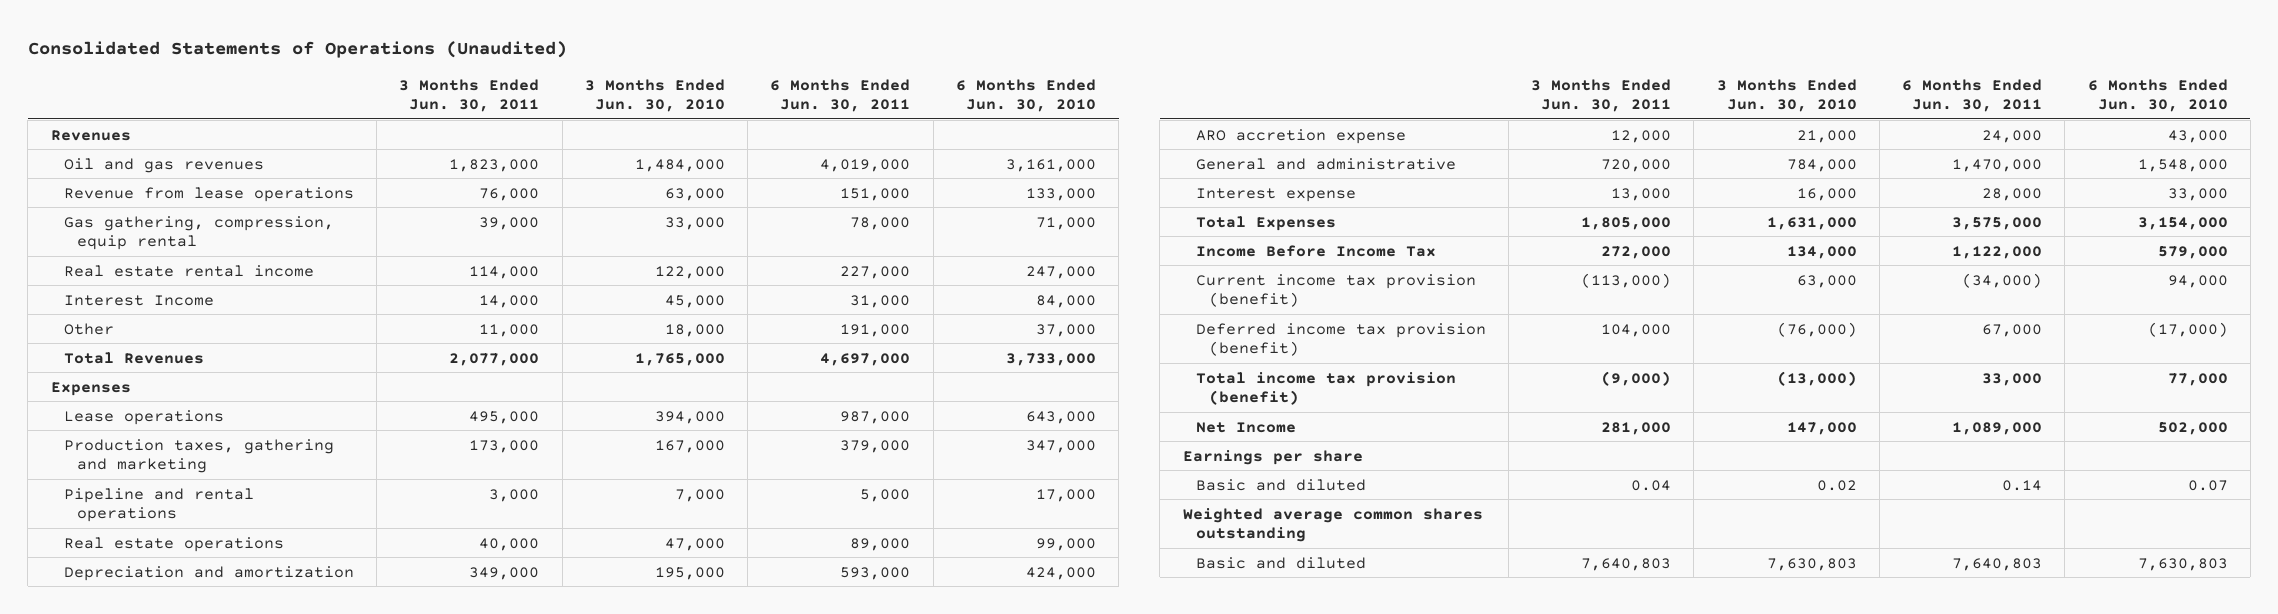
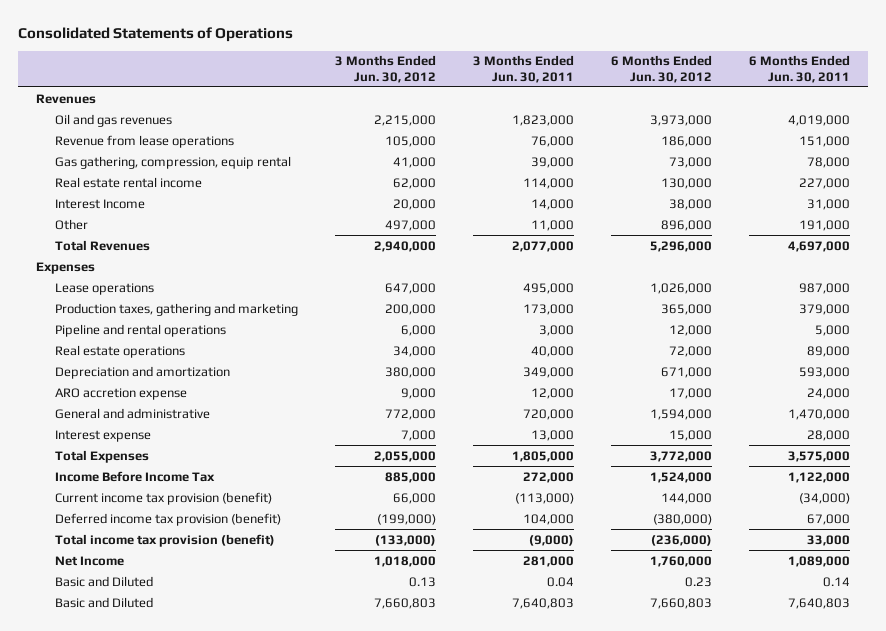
[27,40,567,58] Consolidated Statements of Operations (Unaudited) -> [17,26,293,42] Consolidated Statements of Operations
[584,78,725,112] 3 Months Ended Jun. 30, 2010 -> none
[955,78,1096,112] 6 Months Ended Jun. 30, 2010 -> none
none -> [335,55,437,83] 3 Months Ended Jun. 30, 2012
none -> [610,55,712,83] 6 Months Ended Jun. 30, 2012
[1182,449,1363,465] Earnings per share -> none
[1182,507,1483,542] Weighted average common shares outstanding -> none
[1195,478,1366,491] Basic and diluted -> [55,575,154,587] Basic and Diluted
[1195,556,1366,569] Basic and diluted -> [55,596,154,608] Basic and Diluted

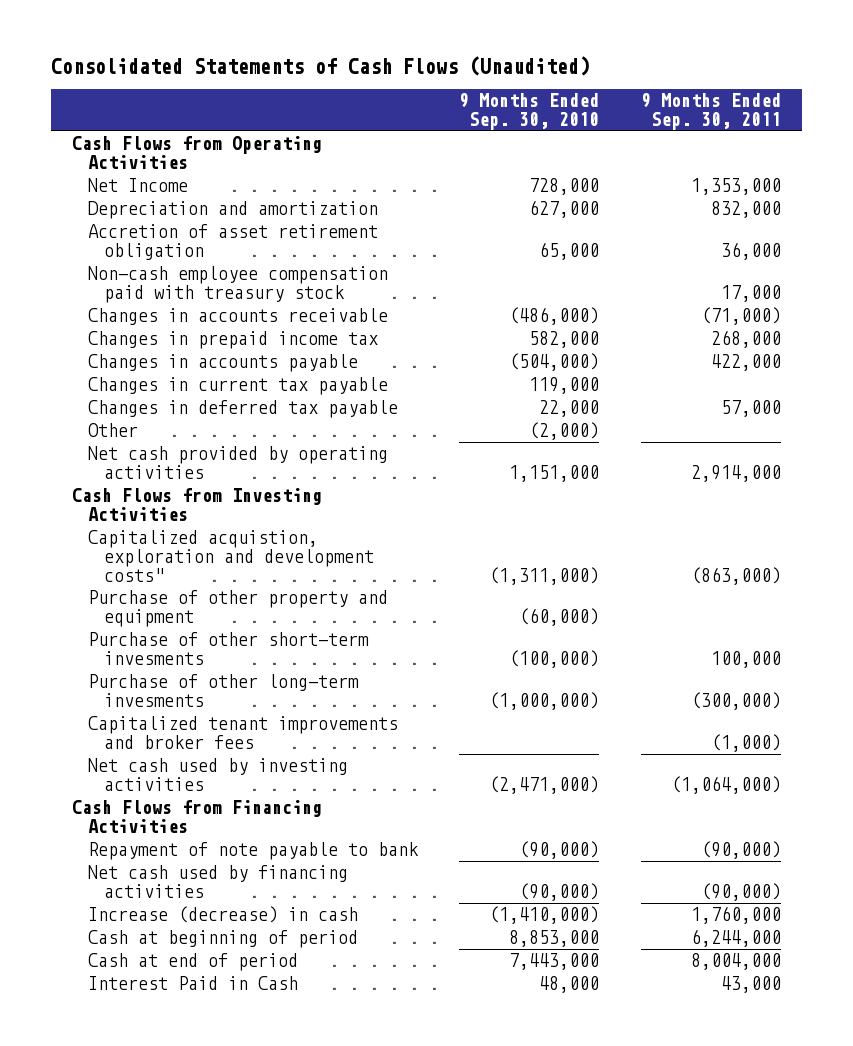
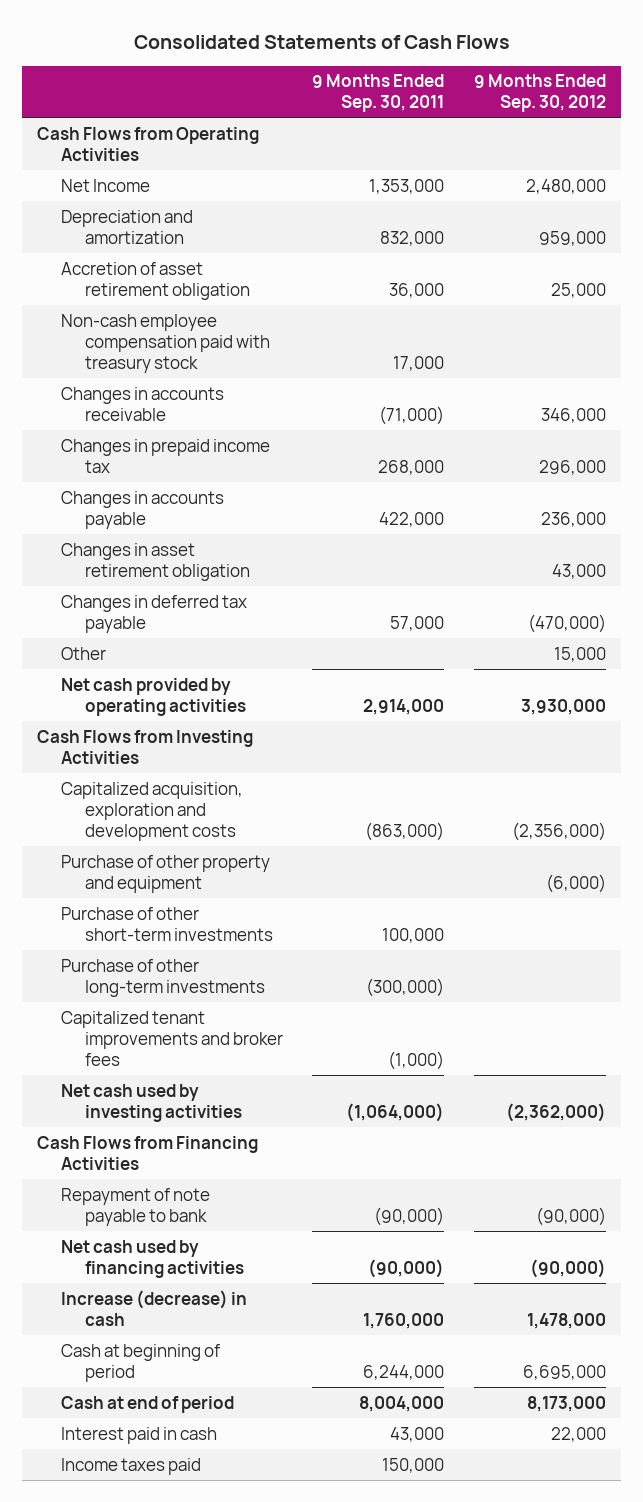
[50,56,590,77] Consolidated Statements of Cash Flows (Unaudited) -> [133,34,510,49] Consolidated Statements of Cash Flows
[459,93,600,131] 9 Months Ended Sep. 30, 2010 -> none
none -> [474,74,607,113] 9 Months Ended Sep. 30, 2012
[87,377,388,396] Changes in current tax payable -> none
none -> [60,542,250,581] Changes in asset retirement obligation
[87,530,375,582] Capitalized acquistion, exploration and development costs" -> [60,781,243,841] Capitalized acquisition, exploration and development costs
[87,632,369,666] Purchase of other short-term invesments -> [60,906,273,941] Purchase of other short-term investments
[87,674,359,708] Purchase of other long-term invesments -> [60,958,265,997] Purchase of other long-term investments
[87,976,298,991] Interest Paid in Cash -> [60,1426,217,1444] Interest paid in cash
none -> [60,1457,201,1475] Income taxes paid

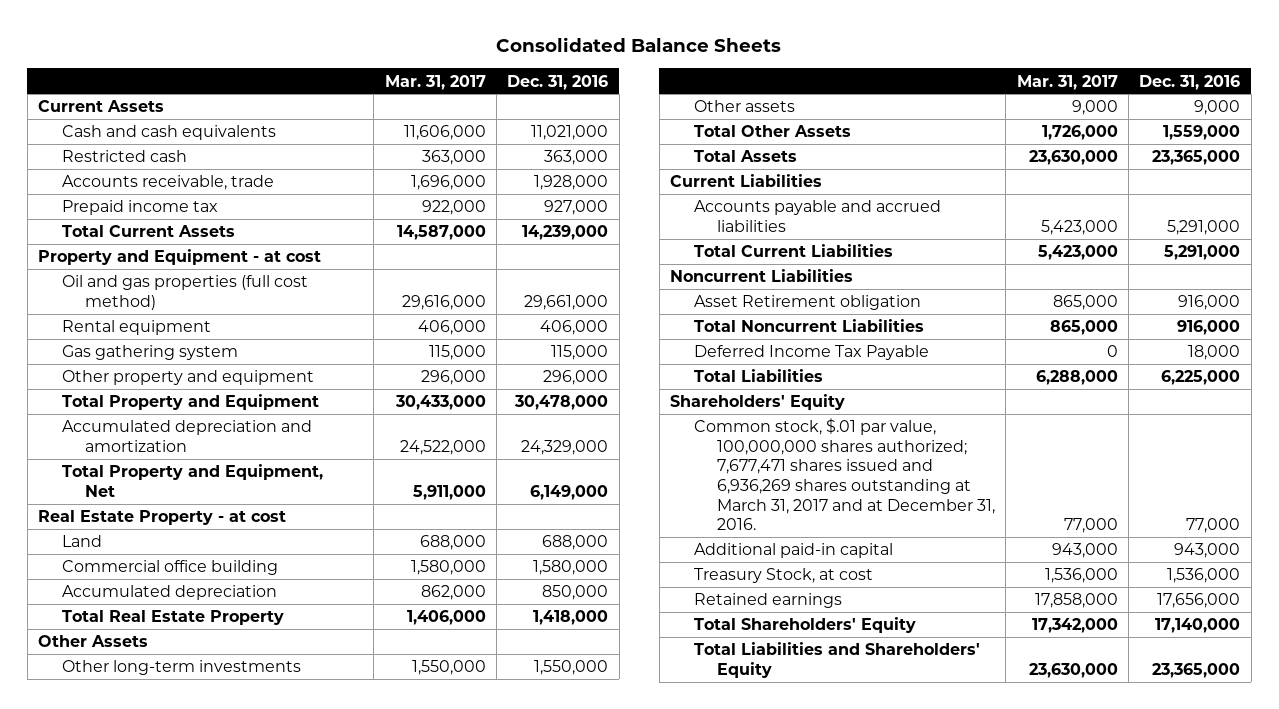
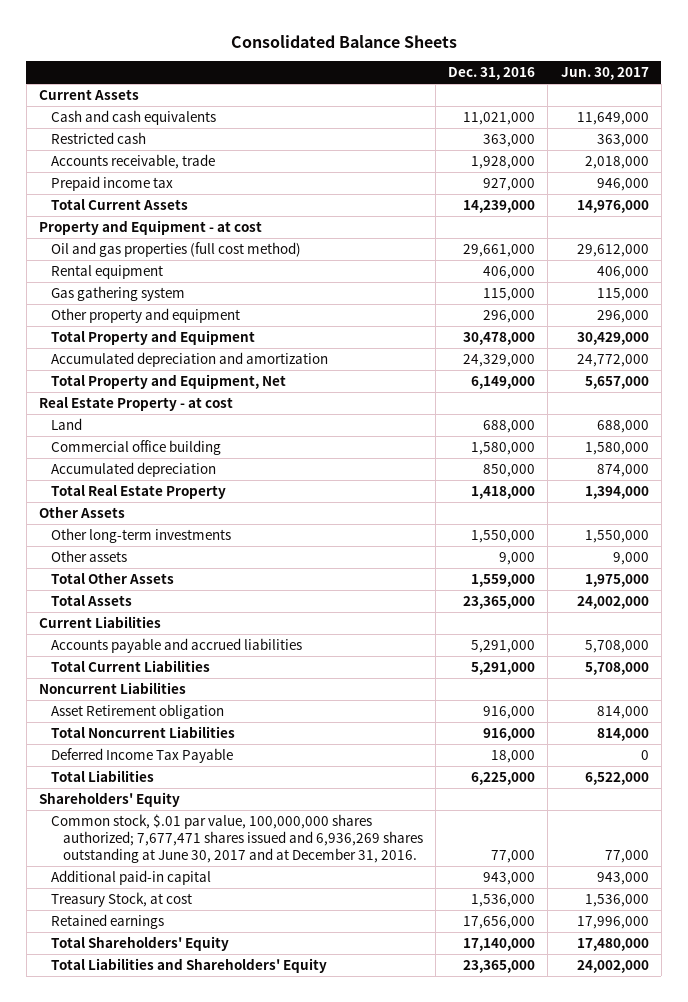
[384,74,486,90] Mar. 31, 2017 -> none
none -> [560,67,649,81] Jun. 30, 2017
[693,418,995,531] Common stock, $.01 par value, 100,000,000 shares authorized; 7,677,471 shares issued and 6,936,269 shares outstanding at March 31, 2017 and at December 31, 2016. -> [50,814,423,864] Common stock, $.01 par value, 100,000,000 shares authorized; 7,677,471 shares issued and 6,936,269 shares outstanding at June 30, 2017 and at December 31, 2016.

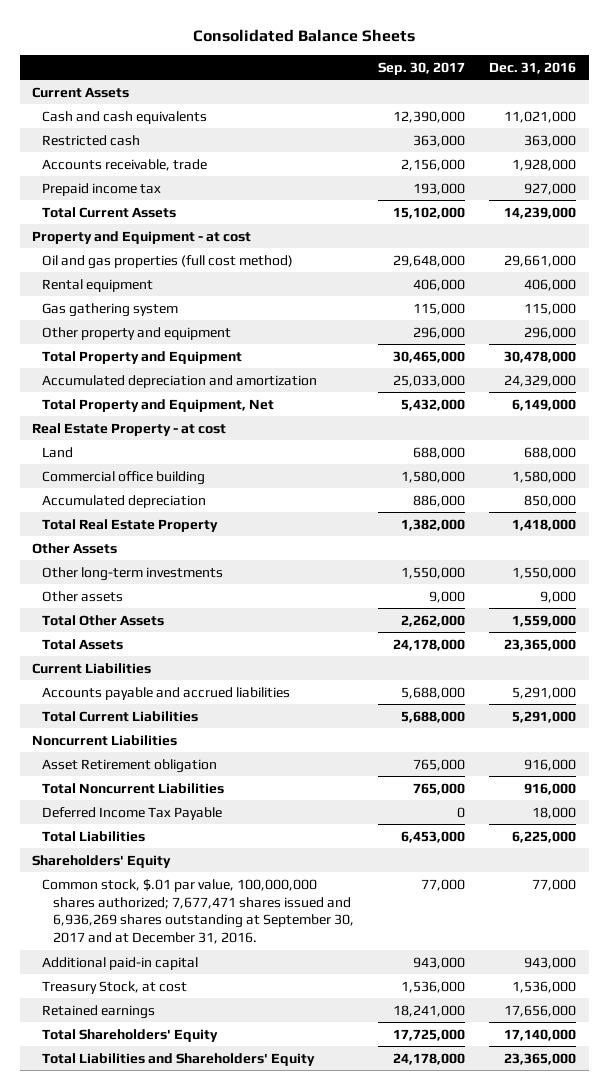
[560,67,649,81] Jun. 30, 2017 -> none
none -> [378,61,466,75] Sep. 30, 2017
[50,814,423,864] Common stock, $.01 par value, 100,000,000 shares authorized; 7,677,471 shares issued and 6,936,269 shares outstanding at June 30, 2017 and at December 31, 2016. -> [42,878,354,945] Common stock, $.01 par value, 100,000,000 shares authorized; 7,677,471 shares issued and 6,936,269 shares outstanding at September 30, 2017 and at December 31, 2016.

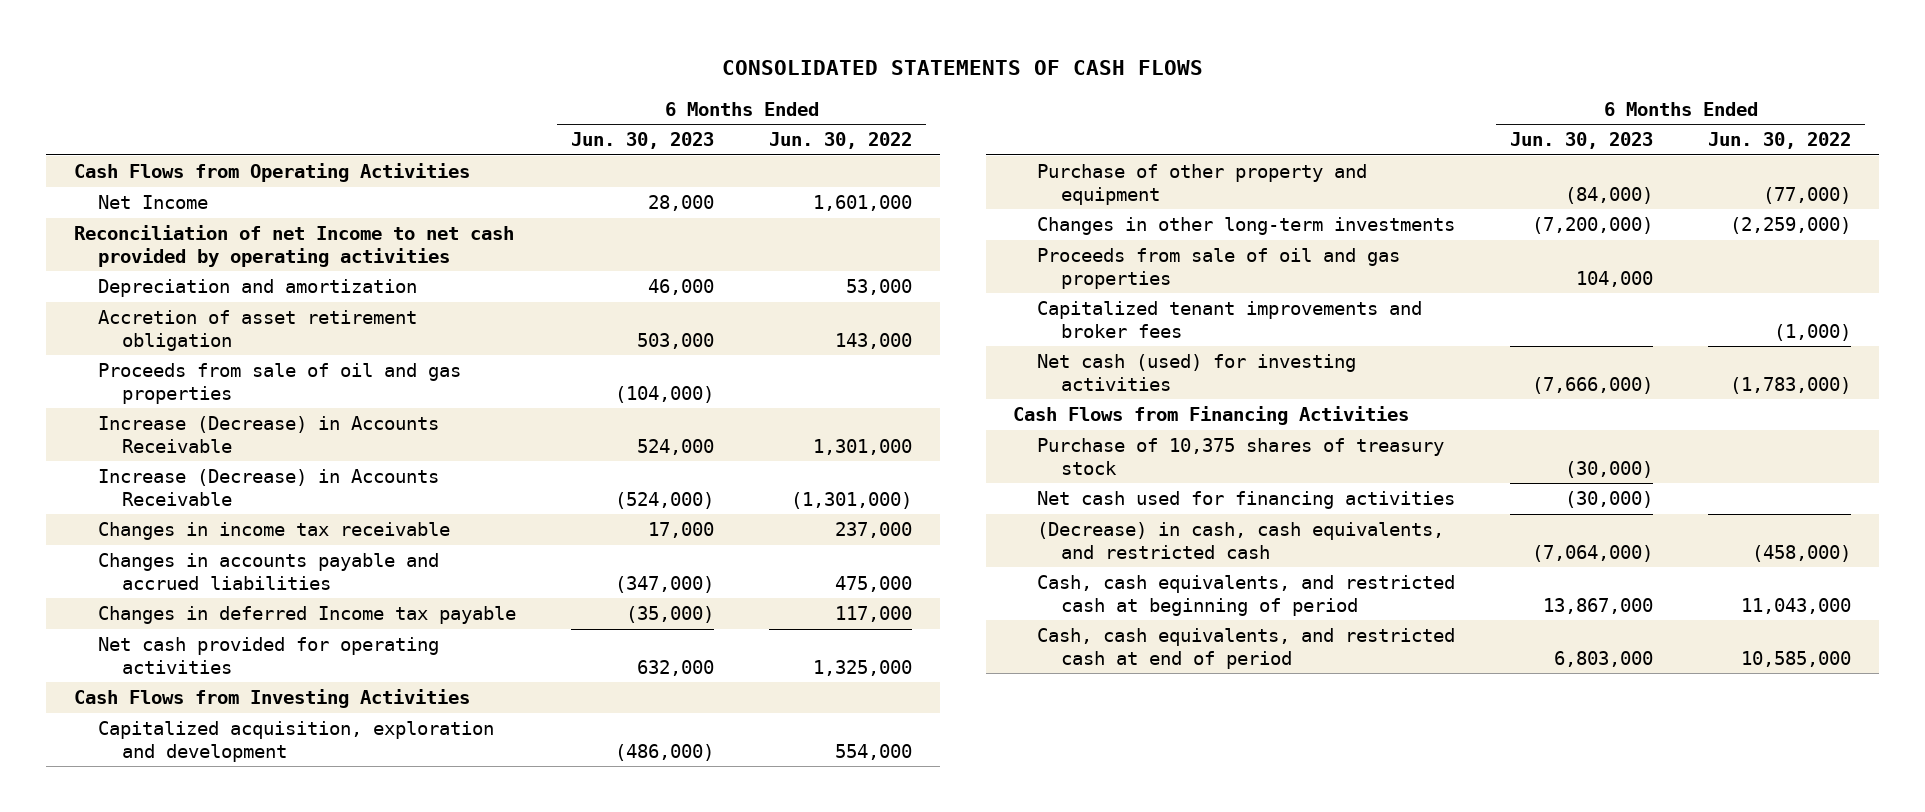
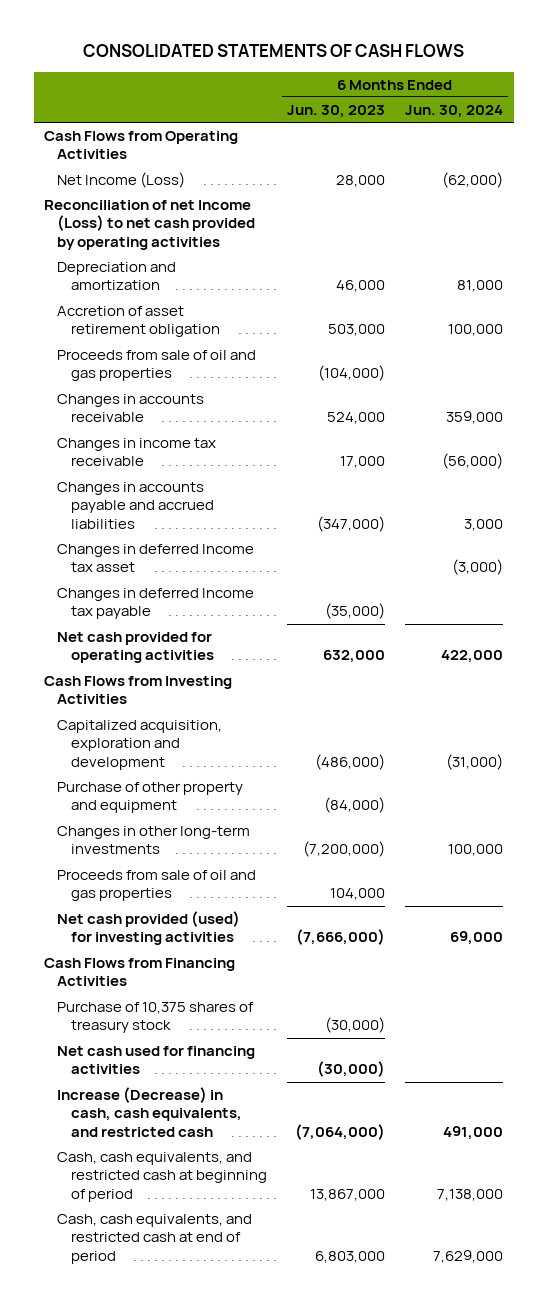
[769,132,913,150] Jun. 30, 2022 -> none
none -> [405,104,504,118] Jun. 30, 2024
[97,195,208,210] Net Income -> [57,171,186,188] Net Income (Loss)
[74,225,515,267] Reconciliation of net Income to net cash provided by operating activities -> [44,199,256,251] Reconciliation of net Income (Loss) to net cash provided by operating activities
[97,469,439,506] Increase (Decrease) in Accounts Receivable -> none
[97,416,439,453] Increase (Decrease) in Accounts Receivable -> [57,393,205,423] Changes in accounts receivable
none -> [57,543,255,573] Changes in deferred Income tax asset
[1037,301,1423,338] Capitalized tenant improvements and broker fees -> none
[1037,354,1357,391] Net cash (used) for investing activities -> [57,910,241,946] Net cash provided (used) for investing activities
[1037,522,1445,559] (Decrease) in cash, cash equivalents, and restricted cash -> [57,1086,242,1138] Increase (Decrease) in cash, cash equivalents, and restricted cash

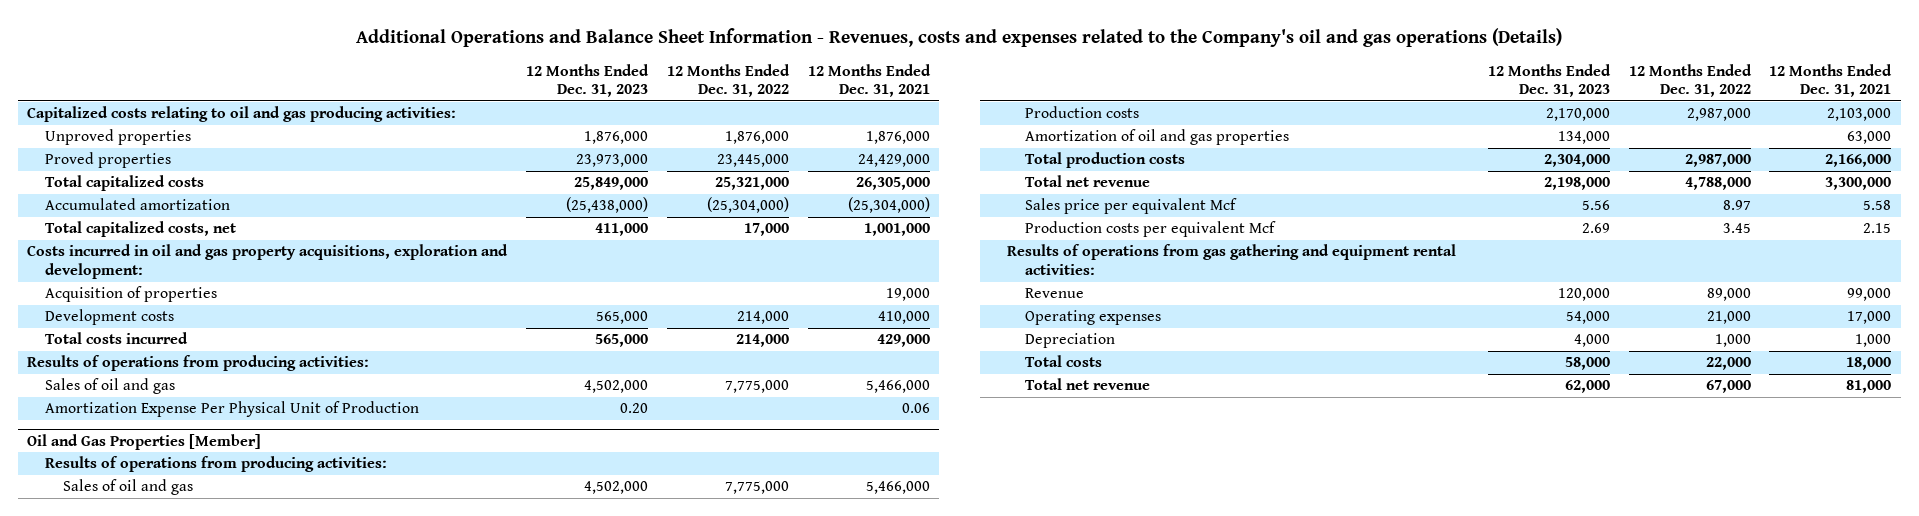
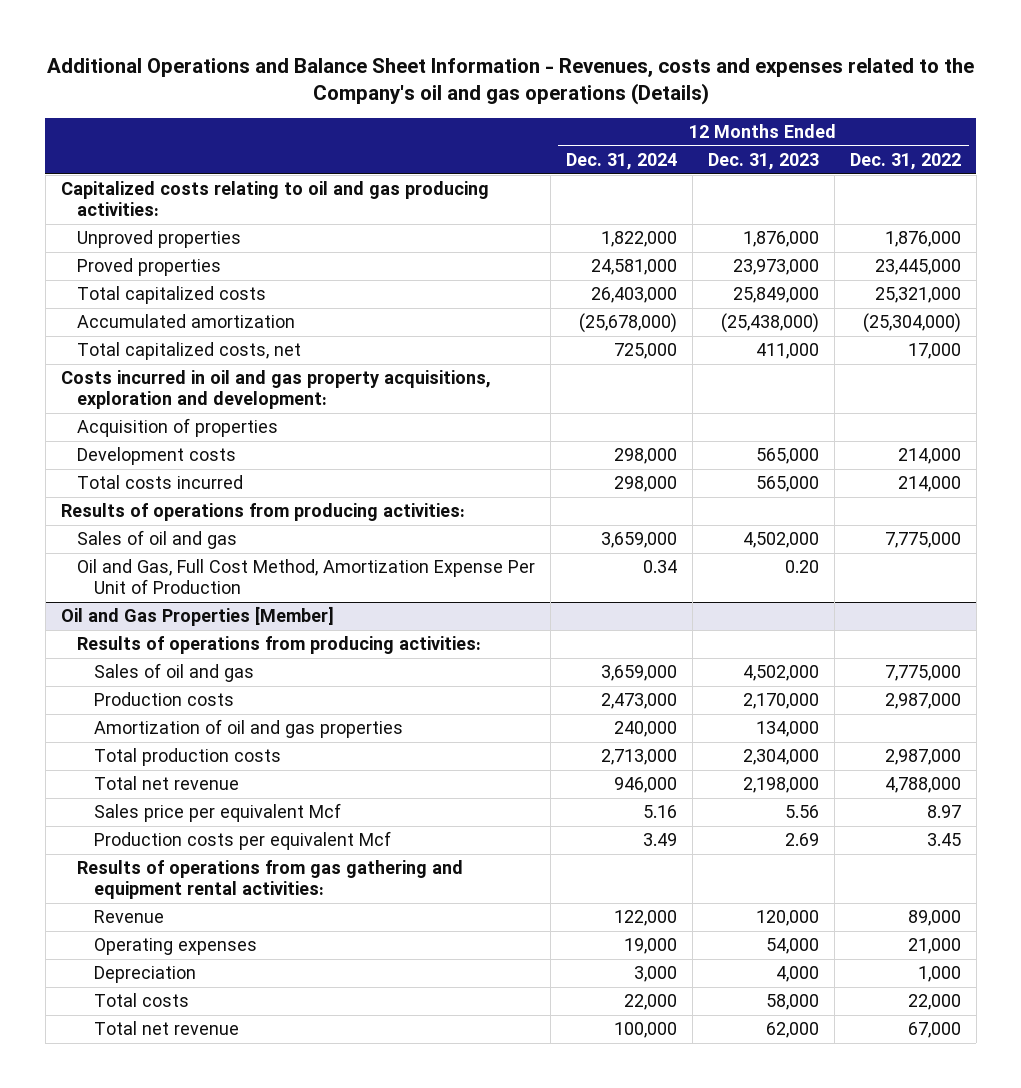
[807,63,931,98] 12 Months Ended Dec. 31, 2021 -> none
none -> [566,153,678,171] Dec. 31, 2024
[45,401,420,418] Amortization Expense Per Physical Unit of Production -> [77,559,536,595] Oil and Gas, Full Cost Method, Amortization Expense Per Unit of Production

